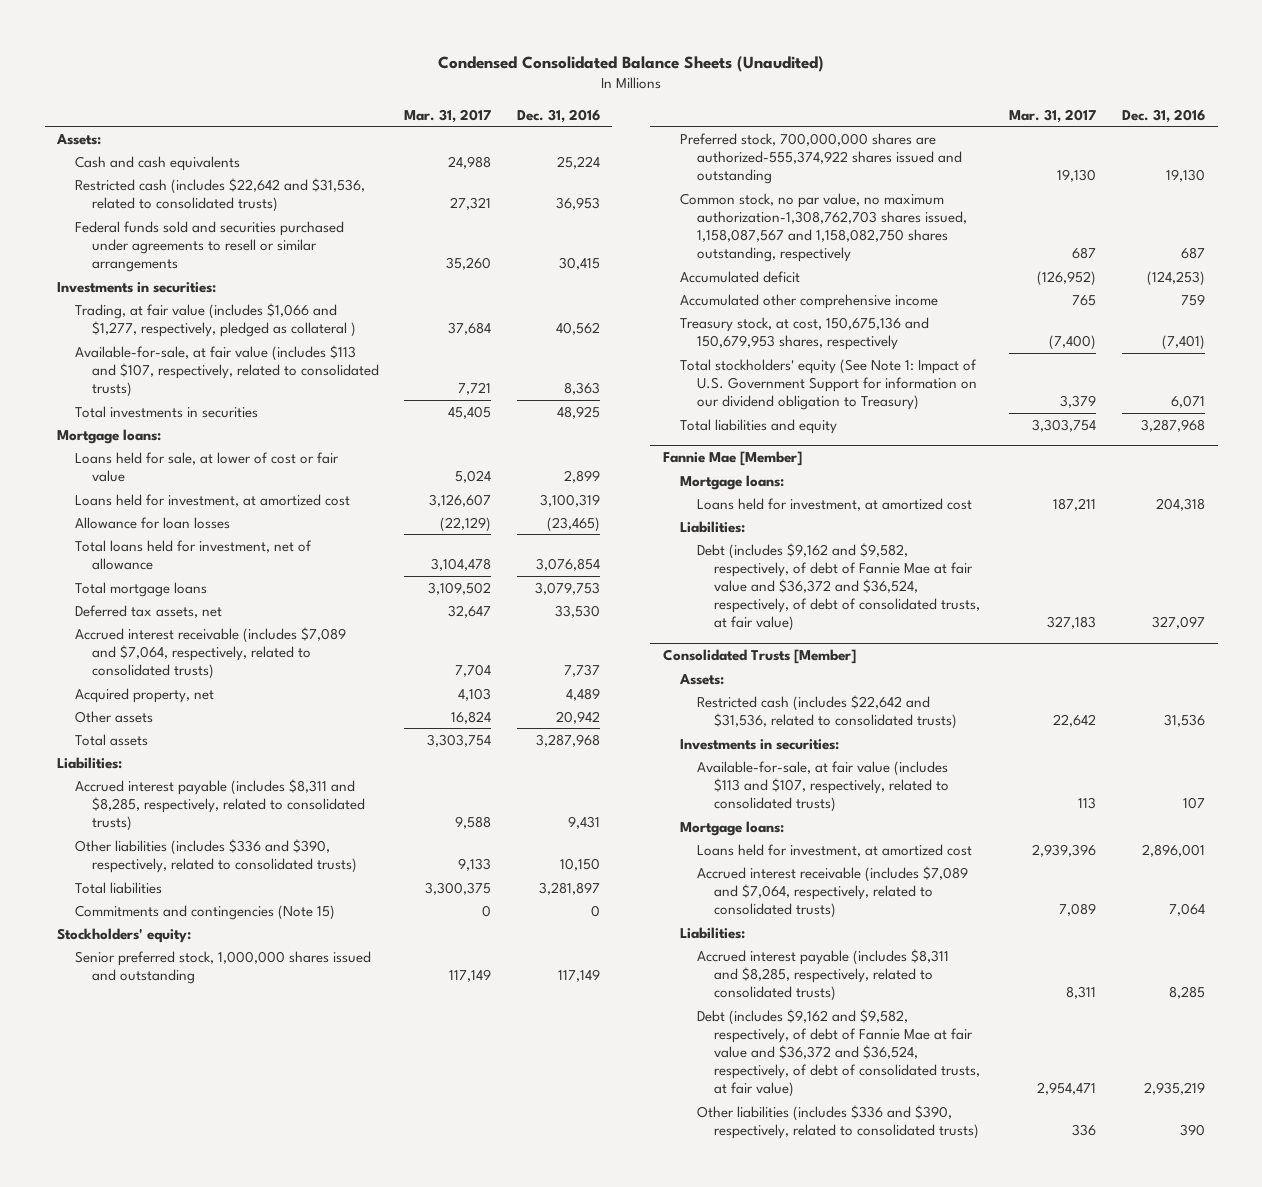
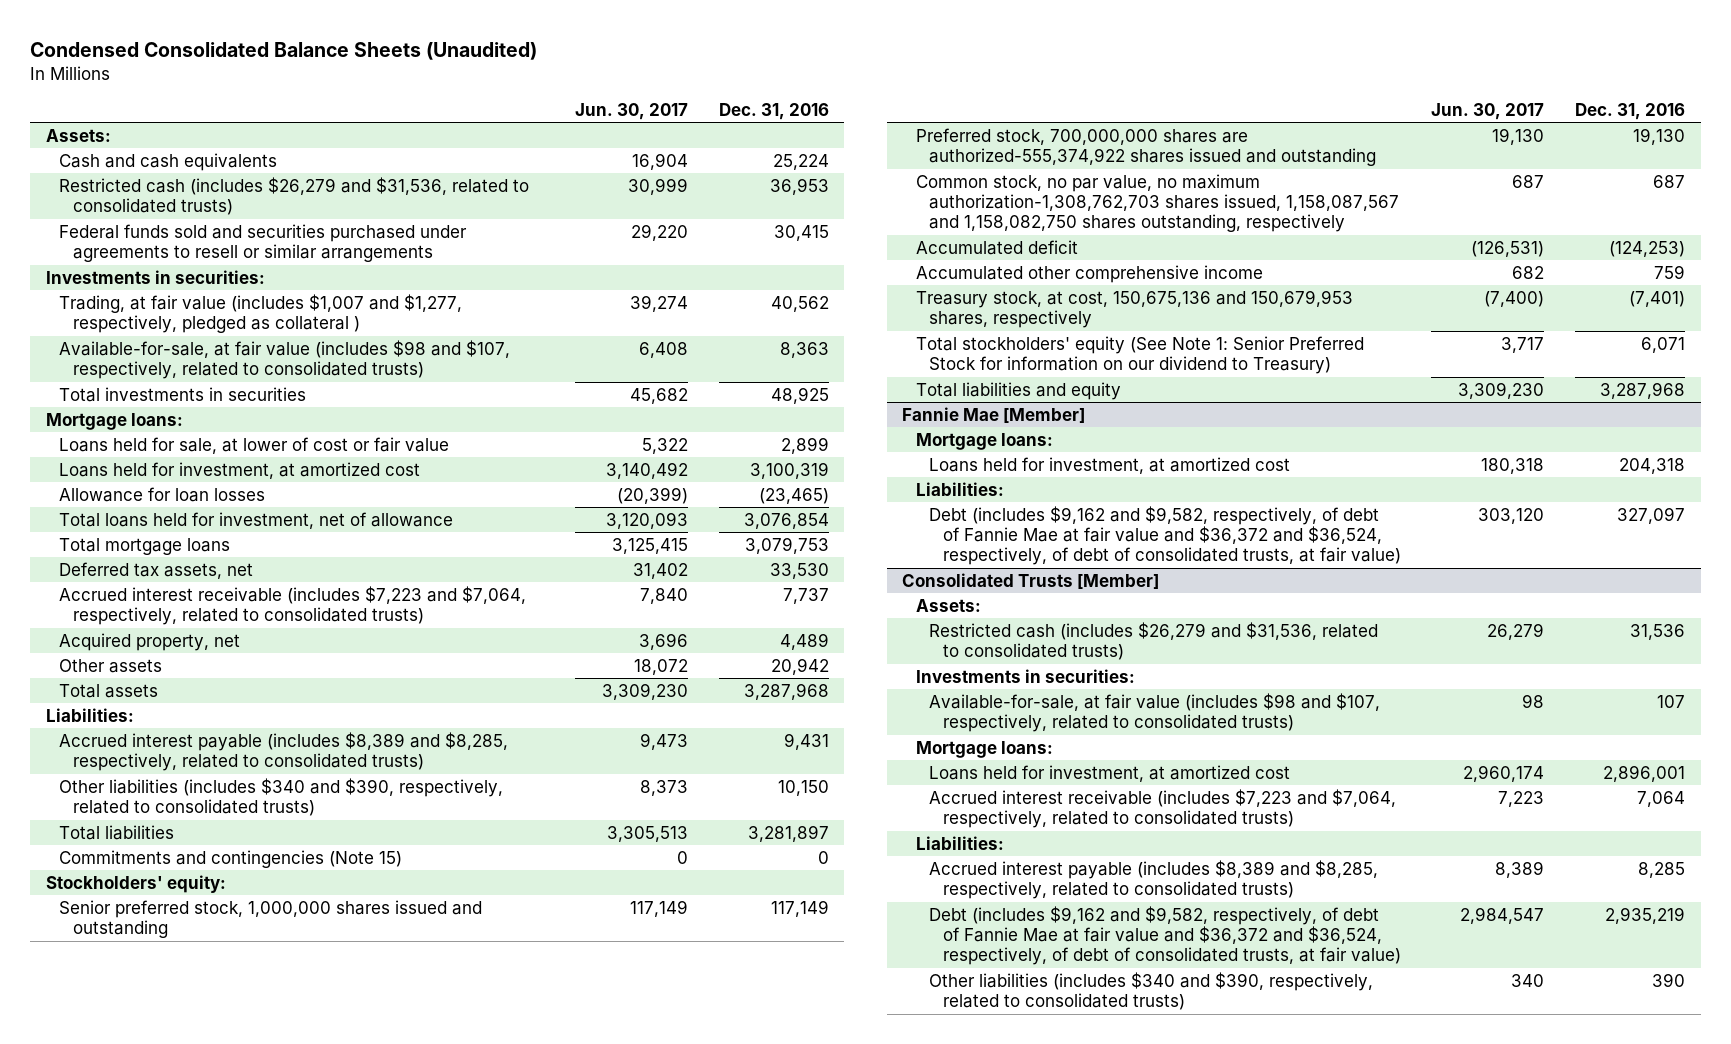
[404,108,492,123] Mar. 31, 2017 -> none
none -> [574,103,688,121] Jun. 30, 2017
[74,177,365,212] Restricted cash (includes $22,642 and $31,536, related to consolidated trusts) -> [59,176,530,216] Restricted cash (includes $26,279 and $31,536, related to consolidated trusts)
[74,302,356,337] Trading, at fair value (includes $1,066 and $1,277, respectively, pledged as collateral ) -> [59,293,463,334] Trading, at fair value (includes $1,007 and $1,277, respectively, pledged as collateral )
[74,344,379,397] Available-for-sale, at fair value (includes $113 and $107, respectively, related to consolidated trusts) -> [59,339,511,380] Available-for-sale, at fair value (includes $98 and $107, respectively, related to consolidated trusts)
[74,626,346,679] Accrued interest receivable (includes $7,089 and $7,064, respectively, related to consolidated trusts) -> [59,585,527,626] Accrued interest receivable (includes $7,223 and $7,064, respectively, related to consolidated trusts)
[74,778,365,831] Accrued interest payable (includes $8,311 and $8,285, respectively, related to consolidated trusts) -> [59,731,509,772] Accrued interest payable (includes $8,389 and $8,285, respectively, related to consolidated trusts)
[74,838,357,873] Other liabilities (includes $336 and $390, respectively, related to consolidated trusts) -> [59,777,504,817] Other liabilities (includes $340 and $390, respectively, related to consolidated trusts)
[679,358,977,410] Total stockholders' equity (See Note 1: Impact of U.S. Government Support for information on our dividend obligation to Treasury) -> [915,335,1364,375] Total stockholders' equity (See Note 1: Senior Preferred Stock for information on our dividend to Treasury)
[696,694,957,729] Restricted cash (includes $22,642 and $31,536, related to consolidated trusts) -> [929,621,1379,661] Restricted cash (includes $26,279 and $31,536, related to consolidated trusts)
[696,760,949,812] Available-for-sale, at fair value (includes $113 and $107, respectively, related to consolidated trusts) -> [929,692,1381,733] Available-for-sale, at fair value (includes $98 and $107, respectively, related to consolidated trusts)
[696,865,968,918] Accrued interest receivable (includes $7,089 and $7,064, respectively, related to consolidated trusts) -> [929,788,1397,829] Accrued interest receivable (includes $7,223 and $7,064, respectively, related to consolidated trusts)
[696,948,949,1001] Accrued interest payable (includes $8,311 and $8,285, respectively, related to consolidated trusts) -> [929,859,1379,900] Accrued interest payable (includes $8,389 and $8,285, respectively, related to consolidated trusts)
[696,1104,979,1139] Other liabilities (includes $336 and $390, respectively, related to consolidated trusts) -> [929,971,1374,1011] Other liabilities (includes $340 and $390, respectively, related to consolidated trusts)

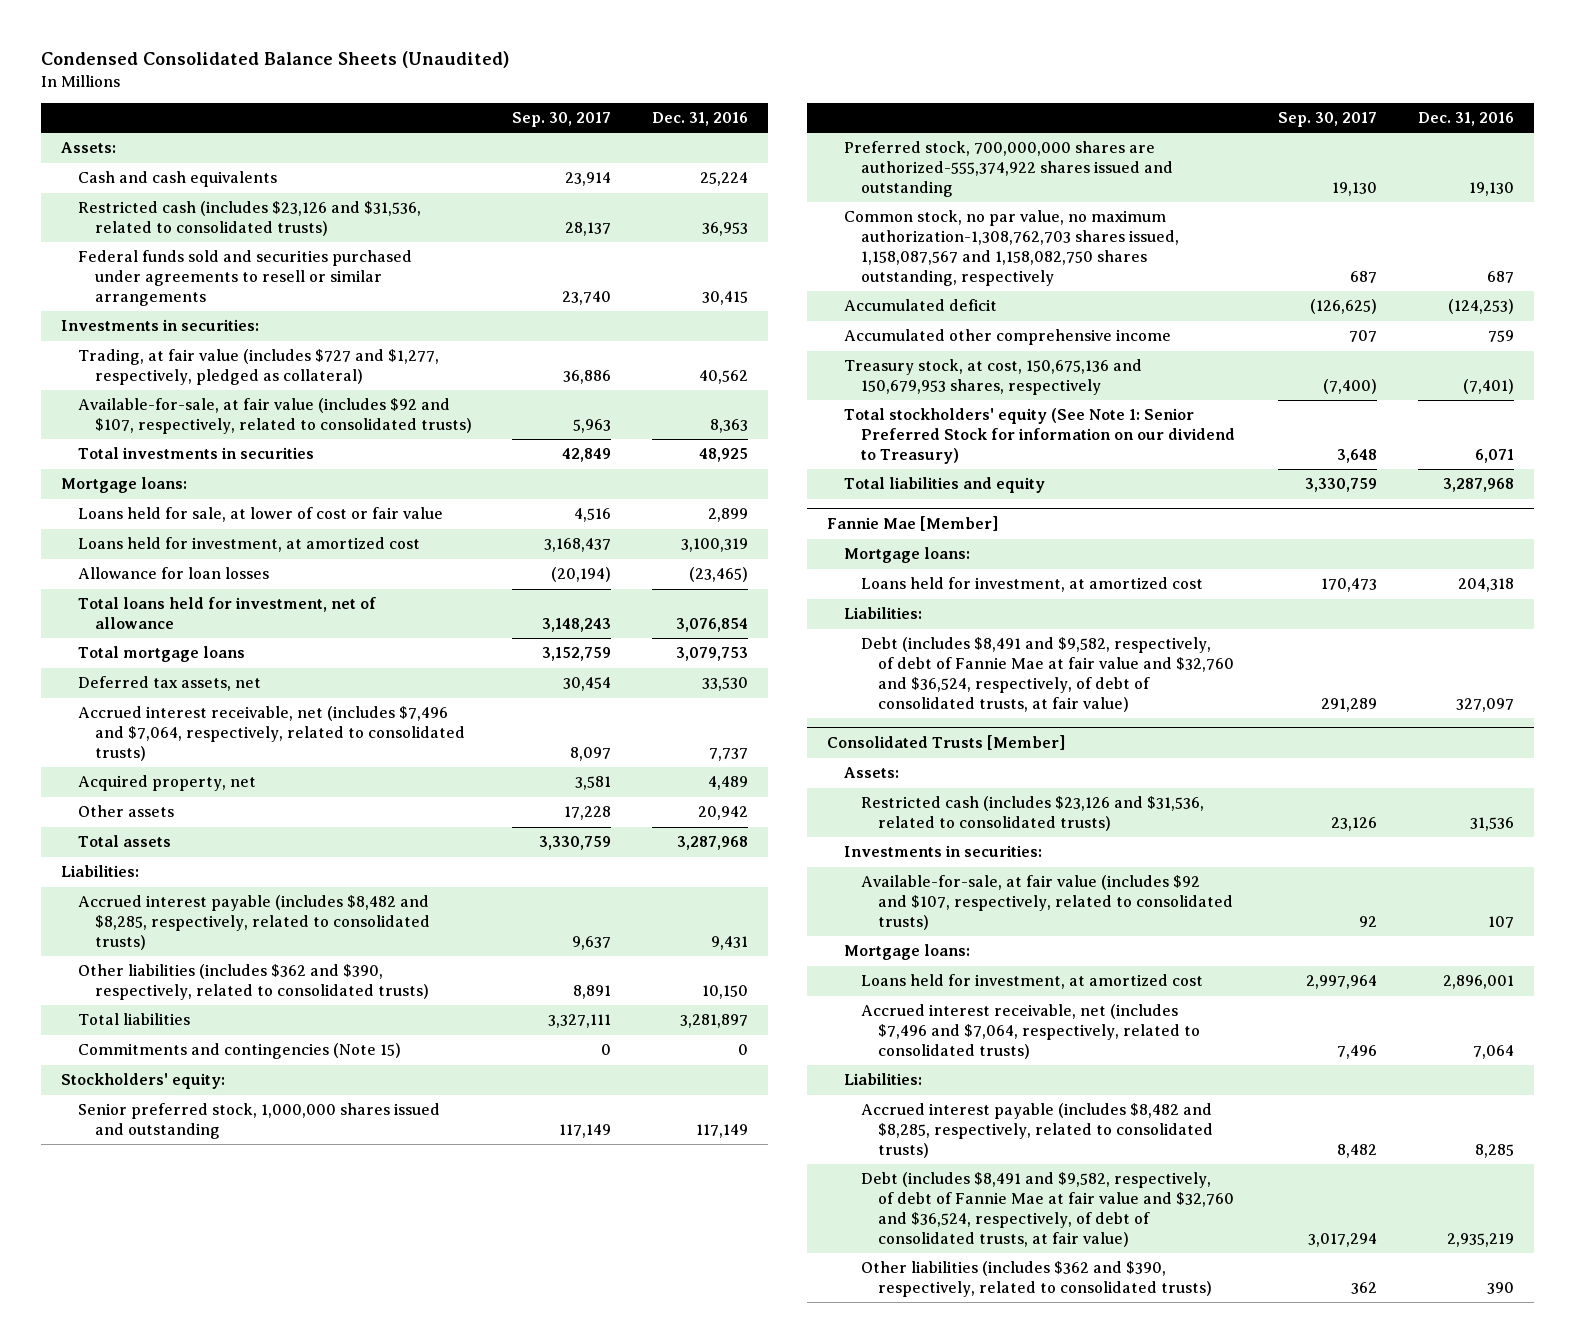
[574,103,688,121] Jun. 30, 2017 -> none
none -> [512,111,612,127] Sep. 30, 2017
[59,176,530,216] Restricted cash (includes $26,279 and $31,536, related to consolidated trusts) -> [78,201,422,237] Restricted cash (includes $23,126 and $31,536, related to consolidated trusts)
[59,293,463,334] Trading, at fair value (includes $1,007 and $1,277, respectively, pledged as collateral ) -> [78,349,440,386] Trading, at fair value (includes $727 and $1,277, respectively, pledged as collateral)
[59,339,511,380] Available-for-sale, at fair value (includes $98 and $107, respectively, related to consolidated trusts) -> [78,398,473,435] Available-for-sale, at fair value (includes $92 and $107, respectively, related to consolidated trusts)
[59,585,527,626] Accrued interest receivable (includes $7,223 and $7,064, respectively, related to consolidated trusts) -> [78,706,466,761] Accrued interest receivable, net (includes $7,496 and $7,064, respectively, related to consolidated trusts)
[59,731,509,772] Accrued interest payable (includes $8,389 and $8,285, respectively, related to consolidated trusts) -> [78,895,431,950] Accrued interest payable (includes $8,482 and $8,285, respectively, related to consolidated trusts)
[59,777,504,817] Other liabilities (includes $340 and $390, respectively, related to consolidated trusts) -> [78,964,430,1001] Other liabilities (includes $362 and $390, respectively, related to consolidated trusts)
[929,505,1401,566] Debt (includes $9,162 and $9,582, respectively, of debt of Fannie Mae at fair value and $36,372 and $36,524, respectively, of debt of consolidated trusts, at fair value) -> [861,637,1235,712] Debt (includes $8,491 and $9,582, respectively, of debt of Fannie Mae at fair value and $32,760 and $36,524, respectively, of debt of consolidated trusts, at fair value)
[929,621,1379,661] Restricted cash (includes $26,279 and $31,536, related to consolidated trusts) -> [861,796,1205,832] Restricted cash (includes $23,126 and $31,536, related to consolidated trusts)
[929,692,1381,733] Available-for-sale, at fair value (includes $98 and $107, respectively, related to consolidated trusts) -> [861,875,1234,930] Available-for-sale, at fair value (includes $92 and $107, respectively, related to consolidated trusts)
[929,788,1397,829] Accrued interest receivable (includes $7,223 and $7,064, respectively, related to consolidated trusts) -> [861,1004,1201,1059] Accrued interest receivable, net (includes $7,496 and $7,064, respectively, related to consolidated trusts)
[929,859,1379,900] Accrued interest payable (includes $8,389 and $8,285, respectively, related to consolidated trusts) -> [861,1103,1214,1158] Accrued interest payable (includes $8,482 and $8,285, respectively, related to consolidated trusts)
[929,905,1401,966] Debt (includes $9,162 and $9,582, respectively, of debt of Fannie Mae at fair value and $36,372 and $36,524, respectively, of debt of consolidated trusts, at fair value) -> [861,1172,1235,1247] Debt (includes $8,491 and $9,582, respectively, of debt of Fannie Mae at fair value and $32,760 and $36,524, respectively, of debt of consolidated trusts, at fair value)
[929,971,1374,1011] Other liabilities (includes $340 and $390, respectively, related to consolidated trusts) -> [861,1261,1213,1298] Other liabilities (includes $362 and $390, respectively, related to consolidated trusts)

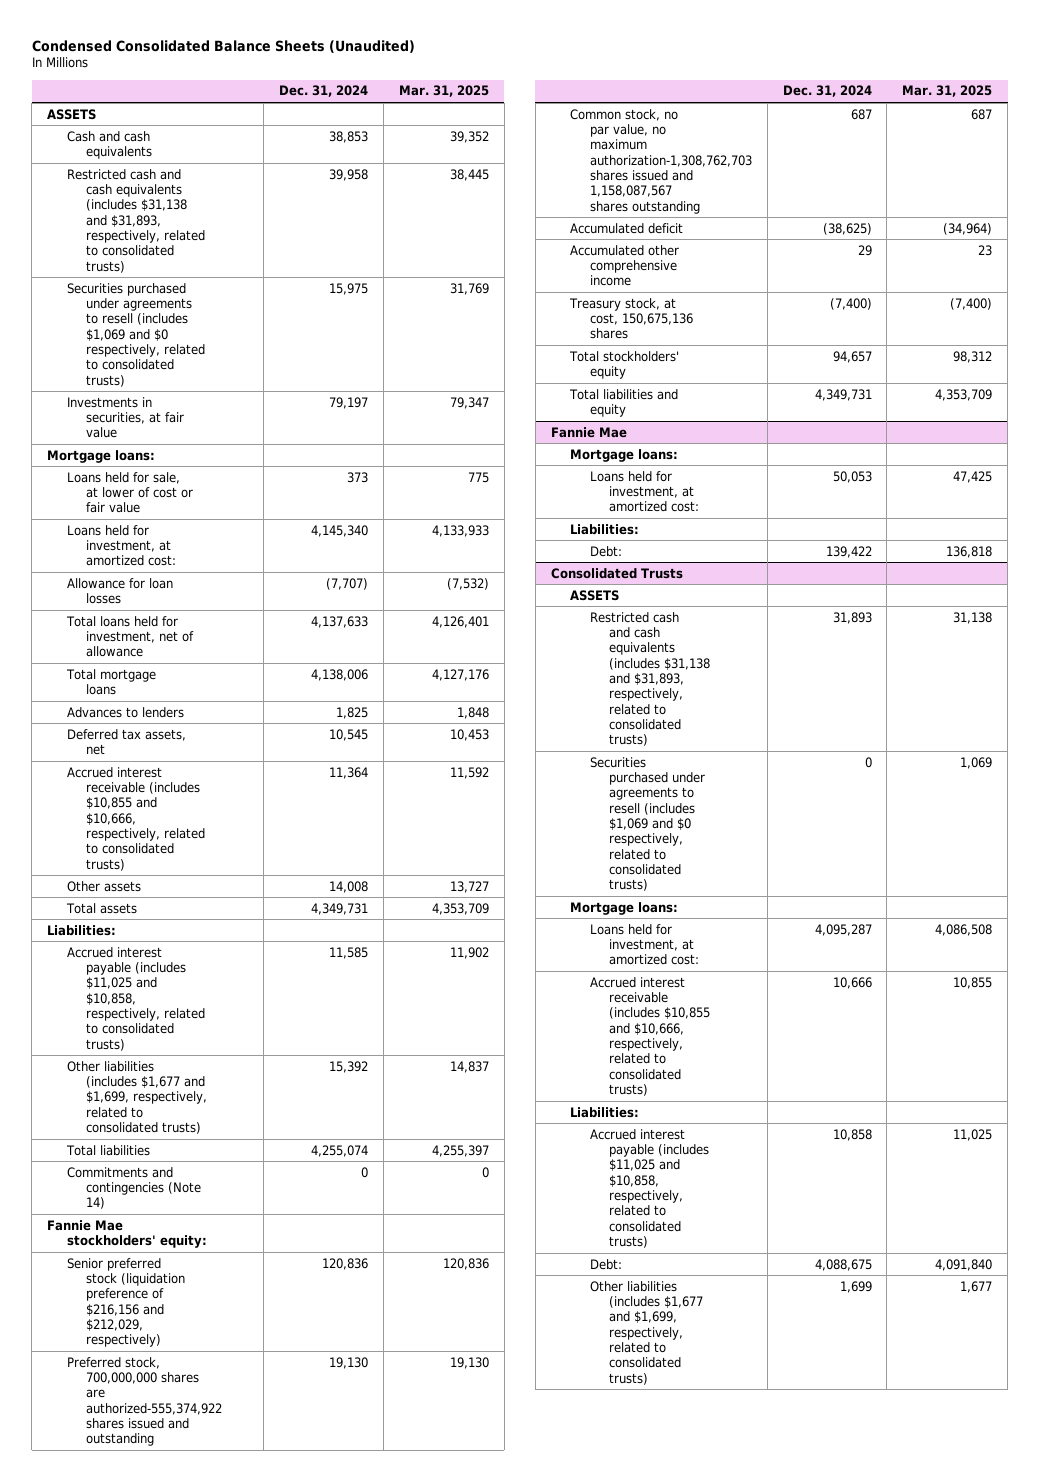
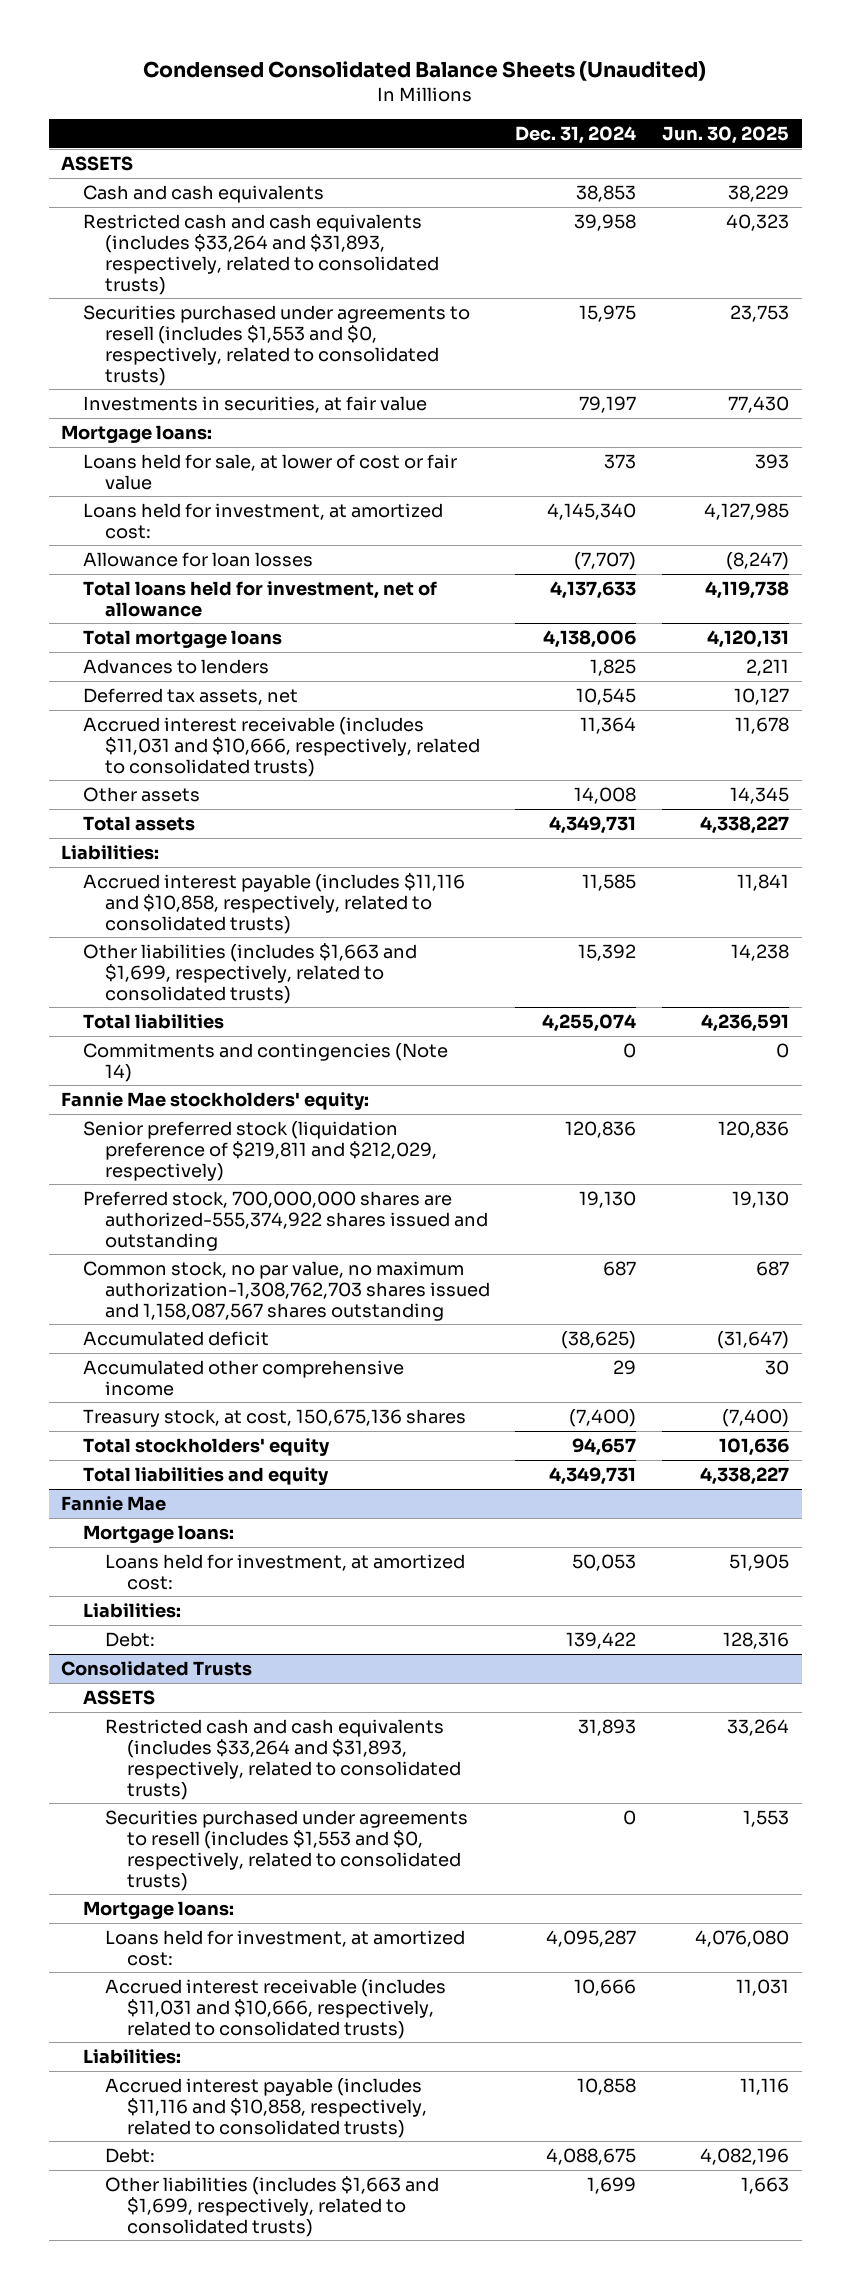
[398,85,489,98] Mar. 31, 2025 -> none
none -> [661,125,789,144] Jun. 30, 2025
[66,168,206,273] Restricted cash and cash equivalents (includes $31,138 and $31,893, respectively, related to consolidated trusts) -> [83,213,440,295] Restricted cash and cash equivalents (includes $33,264 and $31,893, respectively, related to consolidated trusts)
[66,282,206,387] Securities purchased under agreements to resell (includes $1,069 and $0 respectively, related to consolidated trusts) -> [83,304,471,386] Securities purchased under agreements to resell (includes $1,553 and $0, respectively, related to consolidated trusts)
[66,766,206,871] Accrued interest receivable (includes $10,855 and $10,666, respectively, related to consolidated trusts) -> [83,716,481,777] Accrued interest receivable (includes $11,031 and $10,666, respectively, related to consolidated trusts)
[66,946,206,1051] Accrued interest payable (includes $11,025 and $10,858, respectively, related to consolidated trusts) -> [83,872,466,934] Accrued interest payable (includes $11,116 and $10,858, respectively, related to consolidated trusts)
[66,1060,208,1134] Other liabilities (includes $1,677 and $1,699, respectively, related to consolidated trusts) -> [83,942,418,1004] Other liabilities (includes $1,663 and $1,699, respectively, related to consolidated trusts)
[66,1257,186,1348] Senior preferred stock (liquidation preference of $216,156 and $212,029, respectively) -> [83,1120,438,1181] Senior preferred stock (liquidation preference of $219,811 and $212,029, respectively)
[589,611,711,747] Restricted cash and cash equivalents (includes $31,138 and $31,893, respectively, related to consolidated trusts) -> [105,1718,461,1800] Restricted cash and cash equivalents (includes $33,264 and $31,893, respectively, related to consolidated trusts)
[589,756,706,892] Securities purchased under agreements to resell (includes $1,069 and $0 respectively, related to consolidated trusts) -> [105,1809,469,1891] Securities purchased under agreements to resell (includes $1,553 and $0, respectively, related to consolidated trusts)
[589,976,711,1096] Accrued interest receivable (includes $10,855 and $10,666, respectively, related to consolidated trusts) -> [105,1978,447,2039] Accrued interest receivable (includes $11,031 and $10,666, respectively, related to consolidated trusts)
[589,1128,710,1248] Accrued interest payable (includes $11,025 and $10,858, respectively, related to consolidated trusts) -> [105,2077,427,2138] Accrued interest payable (includes $11,116 and $10,858, respectively, related to consolidated trusts)
[589,1280,704,1385] Other liabilities (includes $1,677 and $1,699, respectively, related to consolidated trusts) -> [105,2175,440,2237] Other liabilities (includes $1,663 and $1,699, respectively, related to consolidated trusts)

